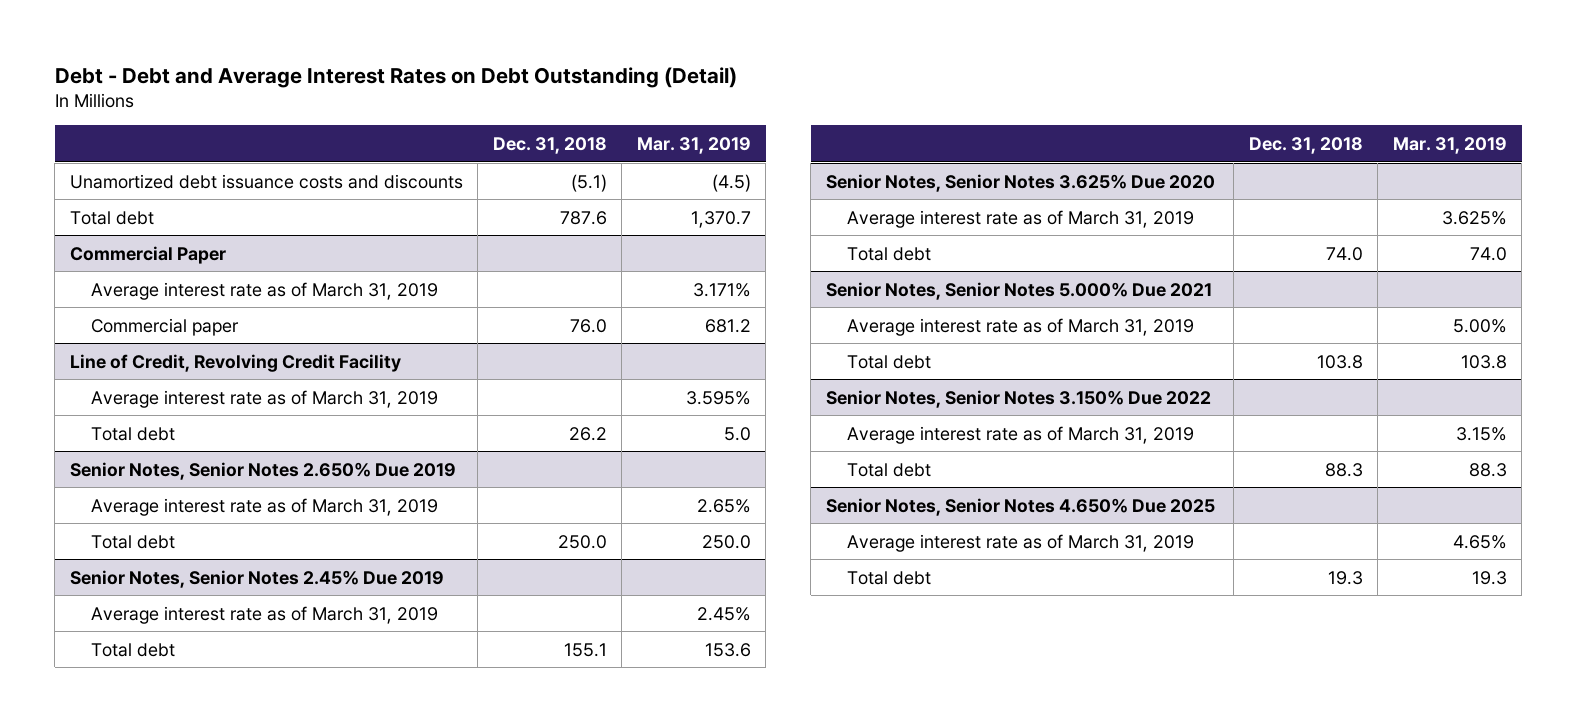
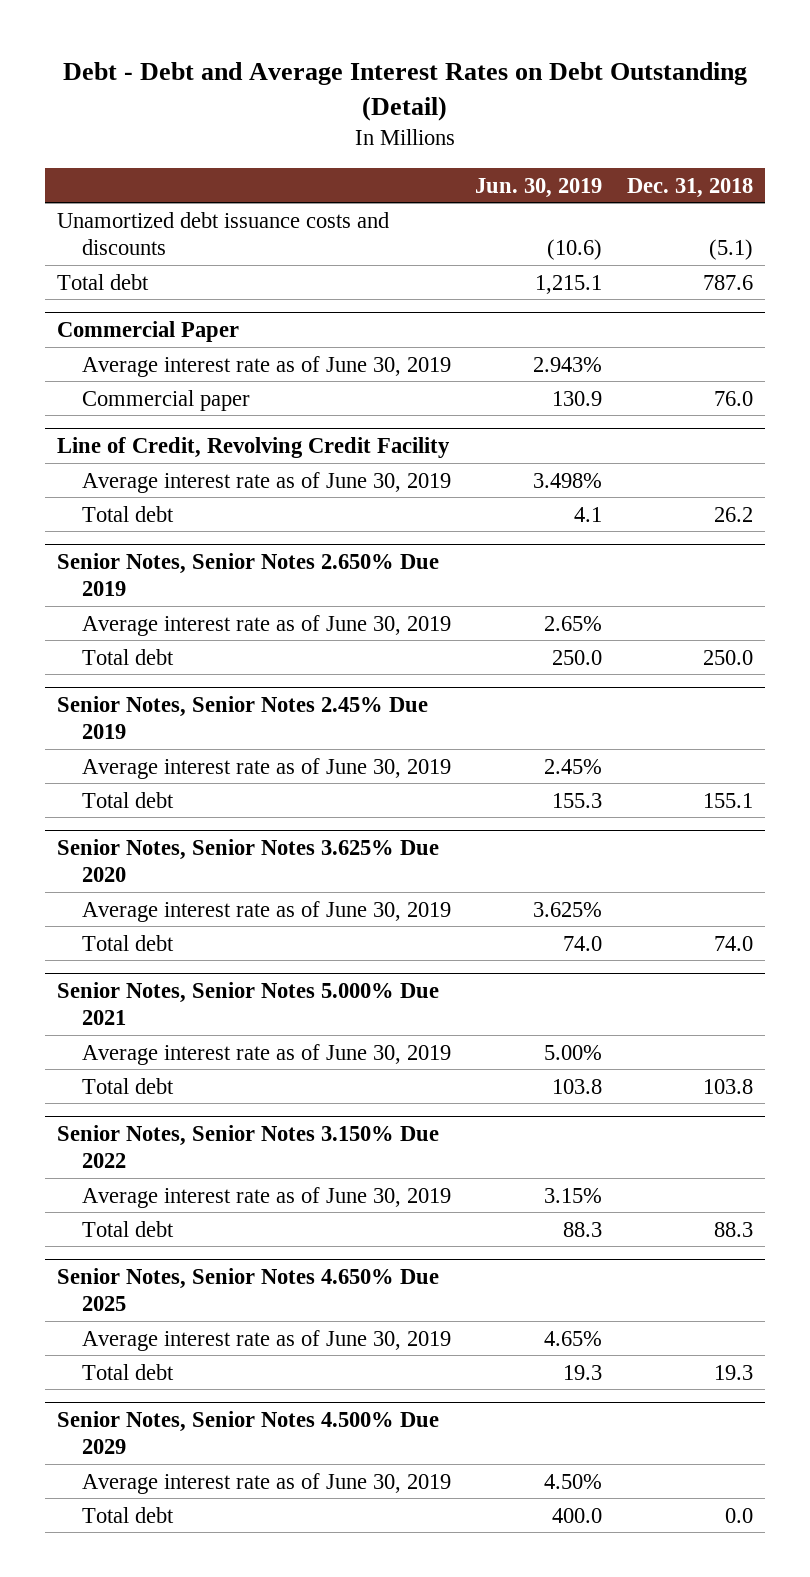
[636,136,751,154] Mar. 31, 2019 -> none
none -> [475,177,603,198] Jun. 30, 2019
[90,281,438,300] Average interest rate as of March 31, 2019 -> [81,355,451,377] Average interest rate as of June 30, 2019
[90,389,438,408] Average interest rate as of March 31, 2019 -> [81,471,451,493] Average interest rate as of June 30, 2019
[90,497,438,516] Average interest rate as of March 31, 2019 -> [81,614,451,636] Average interest rate as of June 30, 2019
[90,605,438,624] Average interest rate as of March 31, 2019 -> [81,757,451,779] Average interest rate as of June 30, 2019
[846,209,1194,228] Average interest rate as of March 31, 2019 -> [81,900,451,922] Average interest rate as of June 30, 2019
[846,317,1194,336] Average interest rate as of March 31, 2019 -> [81,1043,451,1065] Average interest rate as of June 30, 2019
[846,425,1194,444] Average interest rate as of March 31, 2019 -> [81,1186,451,1208] Average interest rate as of June 30, 2019
[846,533,1194,552] Average interest rate as of March 31, 2019 -> [81,1329,451,1351] Average interest rate as of June 30, 2019
none -> [57,1411,440,1455] Senior Notes, Senior Notes 4.500% Due 2029
none -> [81,1472,451,1494] Average interest rate as of June 30, 2019
none -> [81,1506,174,1523] Total debt

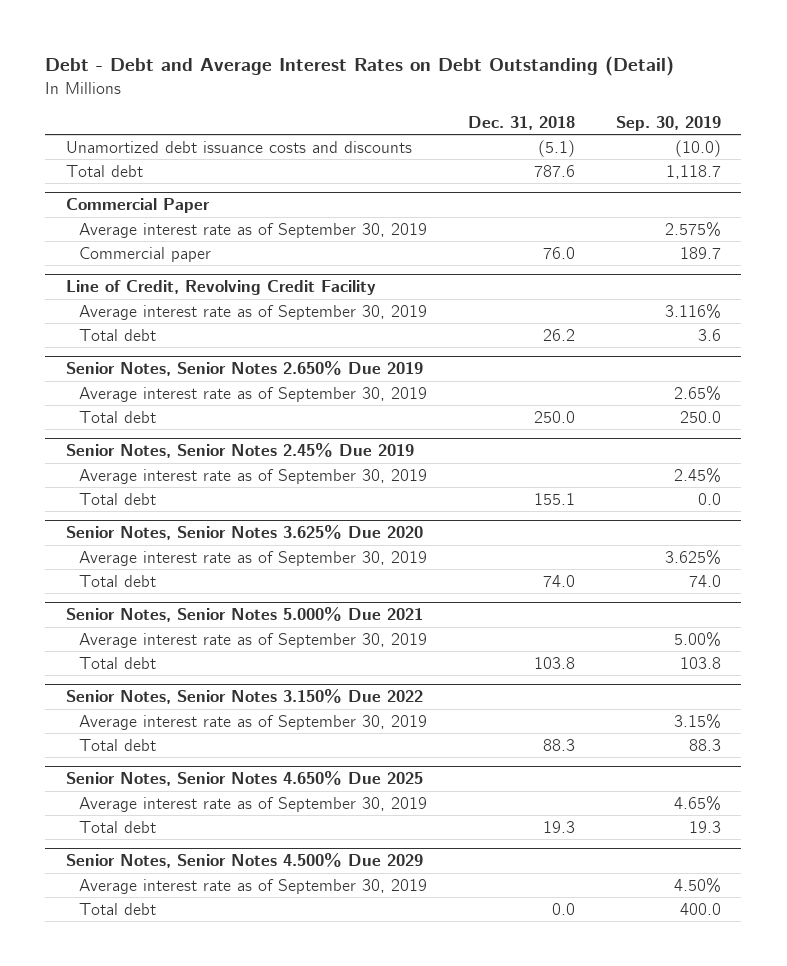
[475,177,603,198] Jun. 30, 2019 -> none
none -> [615,115,721,131] Sep. 30, 2019
[81,355,451,377] Average interest rate as of June 30, 2019 -> [79,222,428,238] Average interest rate as of September 30, 2019
[81,471,451,493] Average interest rate as of June 30, 2019 -> [79,304,428,320] Average interest rate as of September 30, 2019
[81,614,451,636] Average interest rate as of June 30, 2019 -> [79,386,428,402] Average interest rate as of September 30, 2019
[81,757,451,779] Average interest rate as of June 30, 2019 -> [79,468,428,484] Average interest rate as of September 30, 2019
[81,900,451,922] Average interest rate as of June 30, 2019 -> [79,550,428,566] Average interest rate as of September 30, 2019
[81,1043,451,1065] Average interest rate as of June 30, 2019 -> [79,632,428,648] Average interest rate as of September 30, 2019
[81,1186,451,1208] Average interest rate as of June 30, 2019 -> [79,714,428,730] Average interest rate as of September 30, 2019
[81,1329,451,1351] Average interest rate as of June 30, 2019 -> [79,796,428,812] Average interest rate as of September 30, 2019
[81,1472,451,1494] Average interest rate as of June 30, 2019 -> [79,878,428,894] Average interest rate as of September 30, 2019

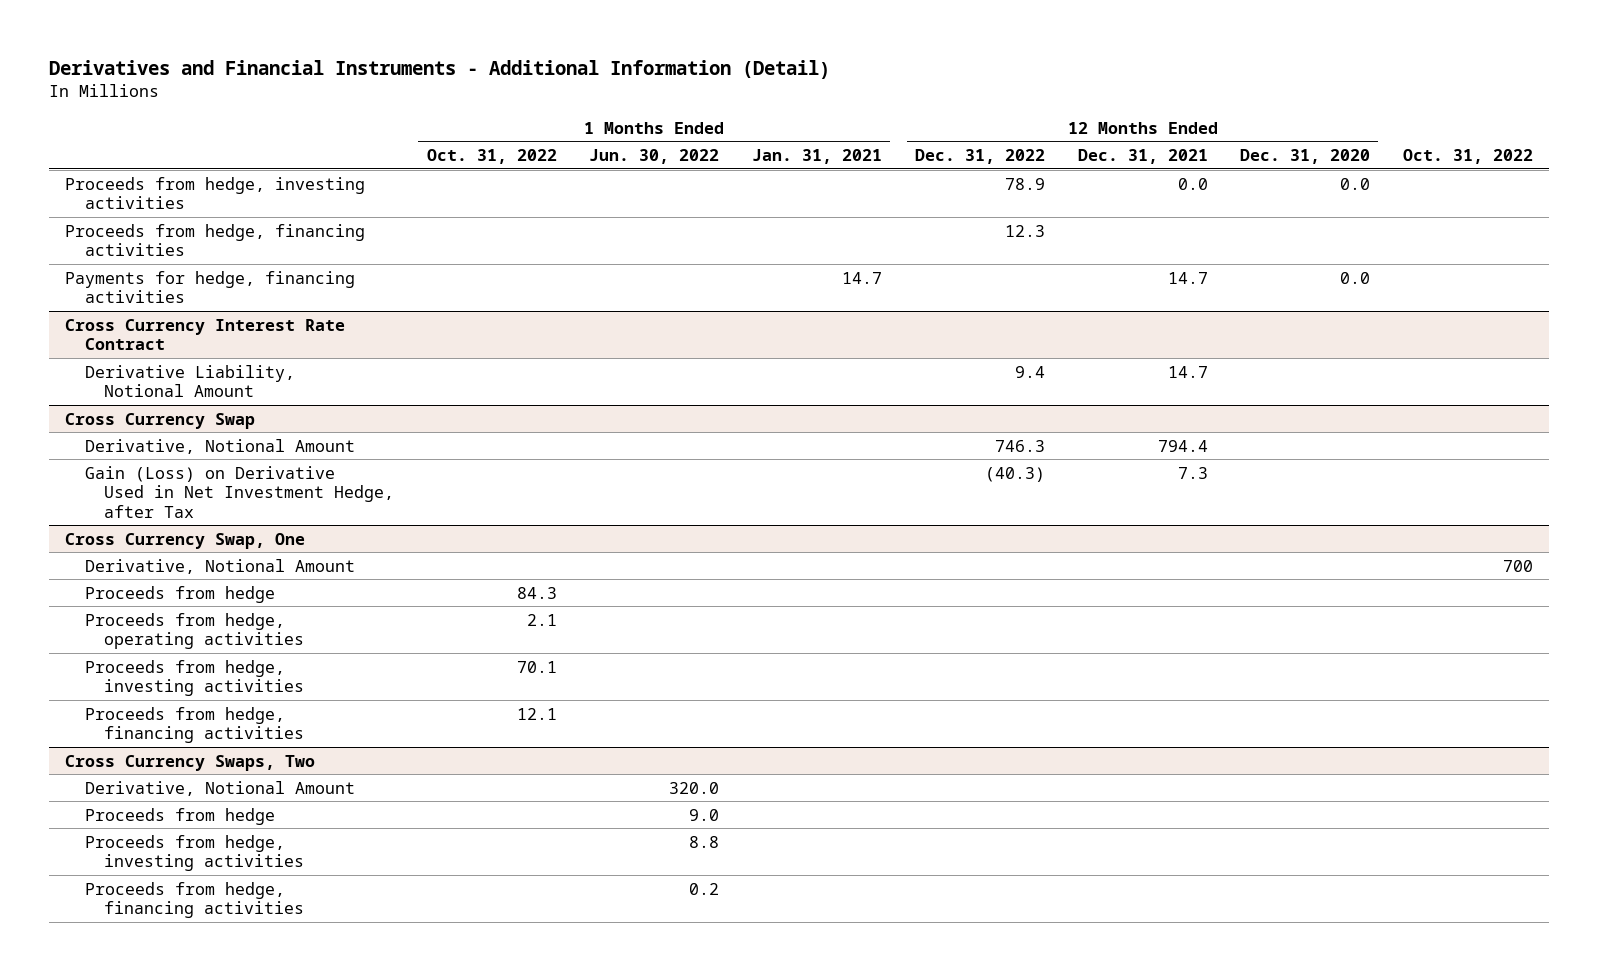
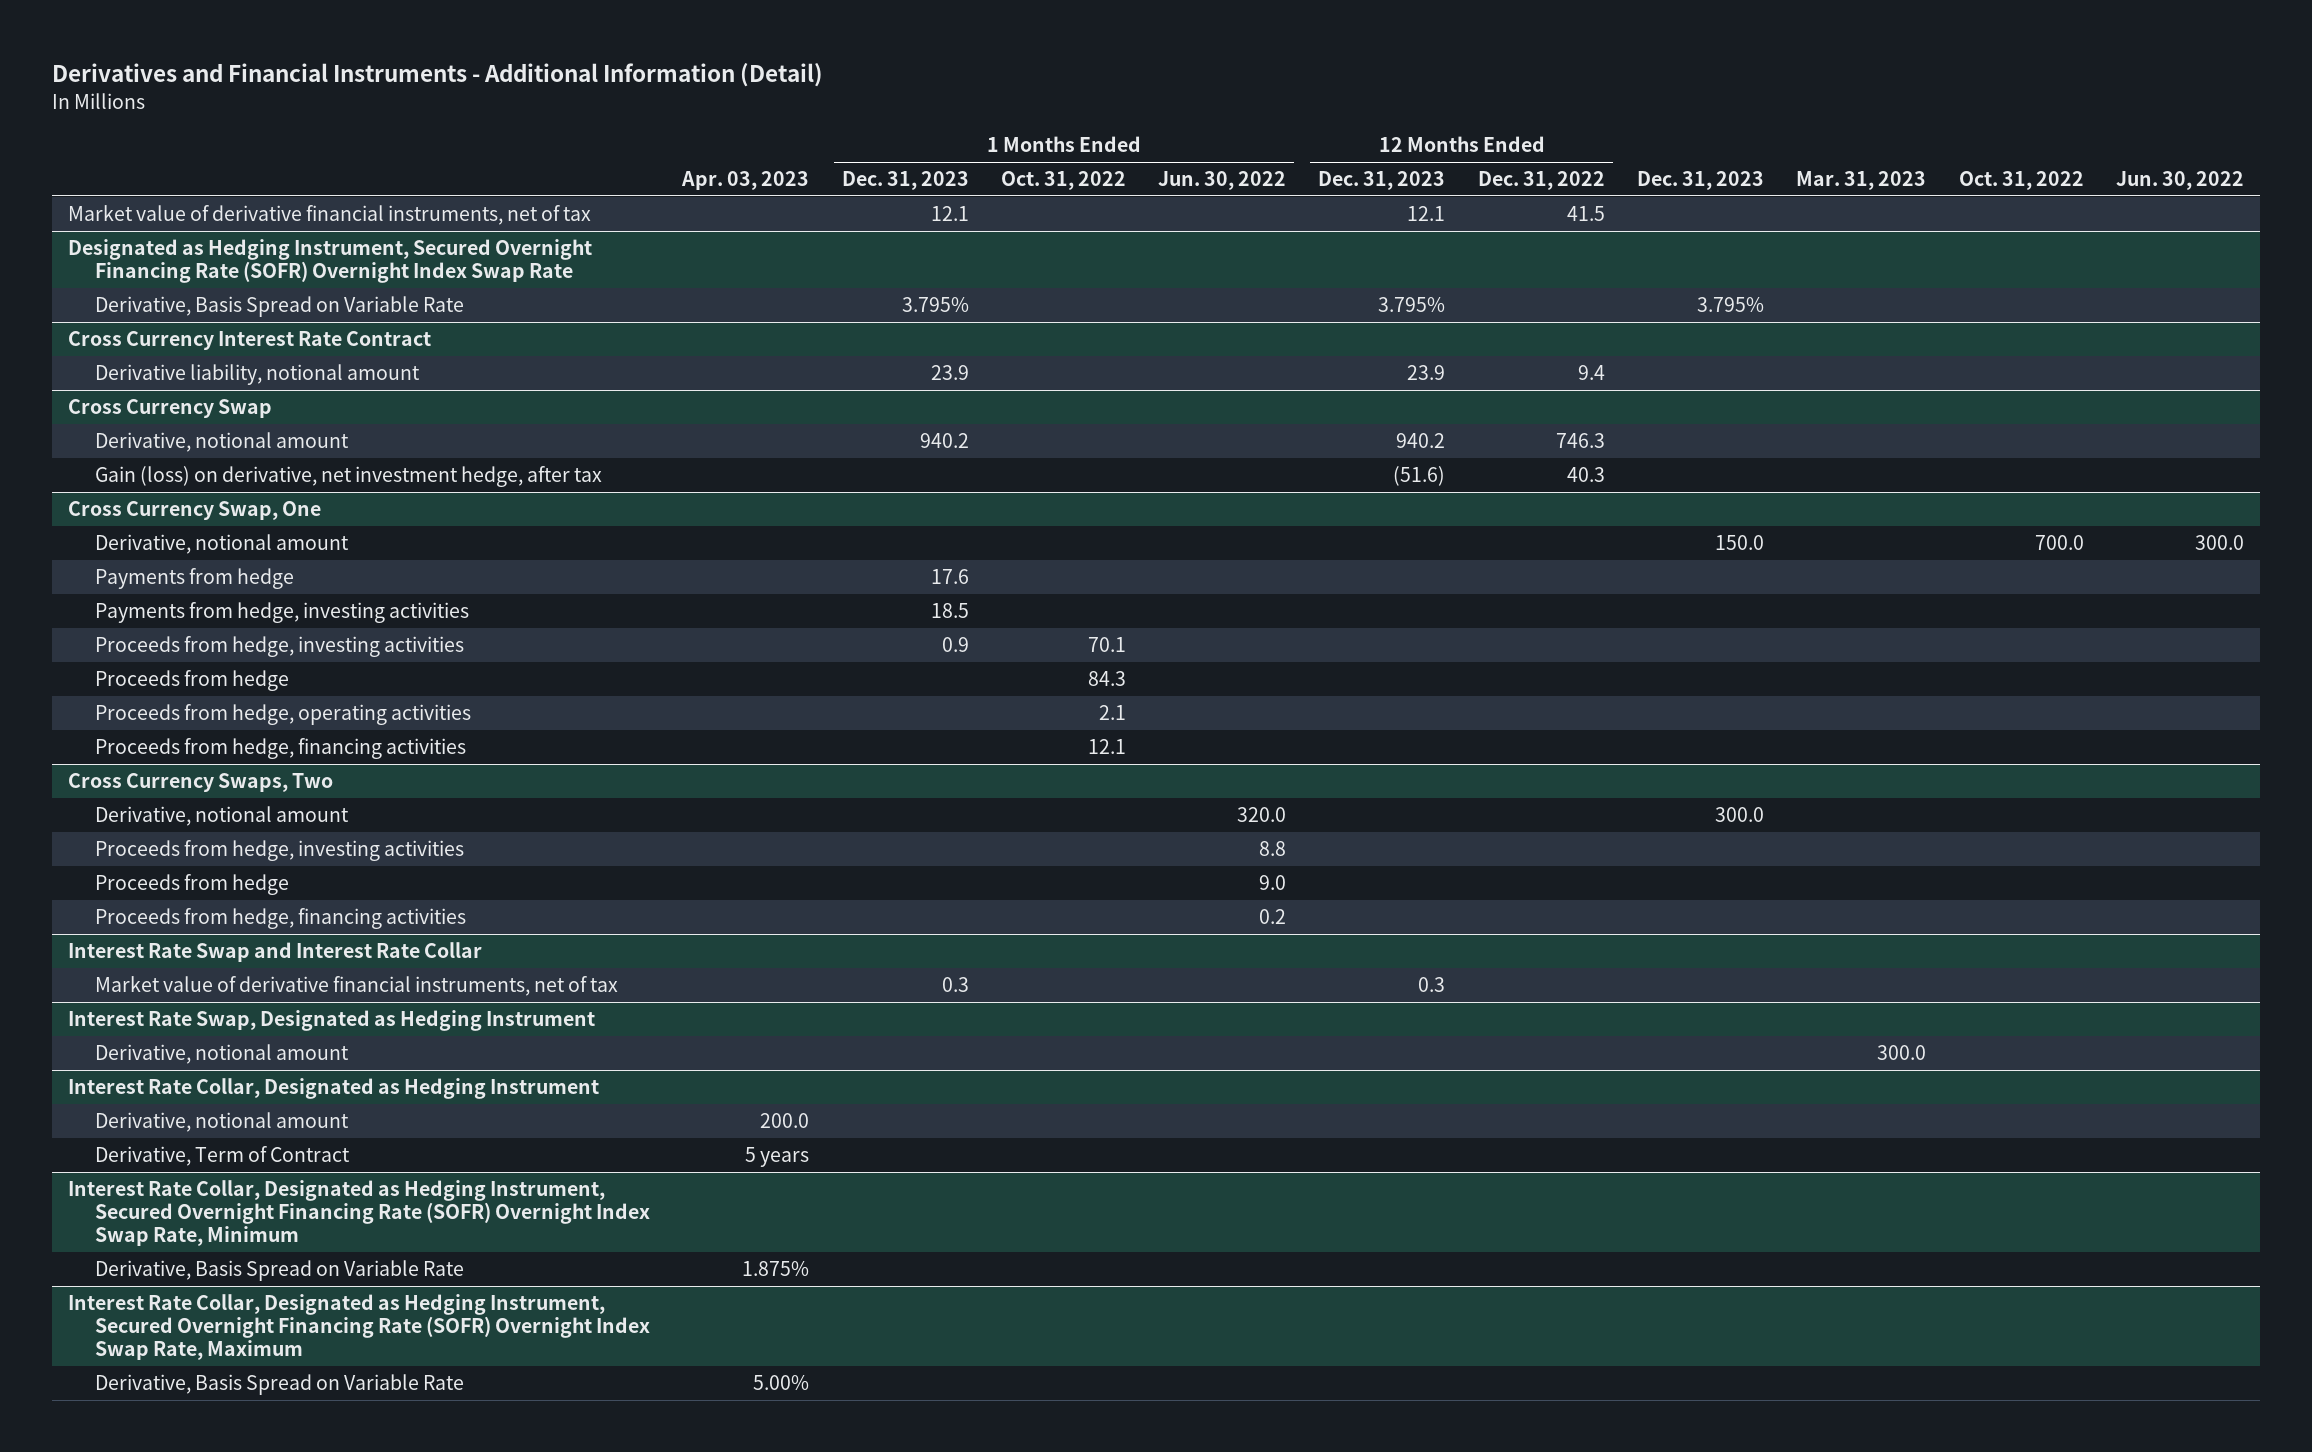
[752,148,883,164] Jan. 31, 2021 -> none
[1077,148,1208,164] Dec. 31, 2021 -> none
[1240,148,1371,164] Dec. 31, 2020 -> none
none -> [681,171,810,191] Apr. 03, 2023
none -> [841,171,969,191] Dec. 31, 2023
none -> [1318,171,1446,191] Dec. 31, 2023
none -> [1637,171,1765,191] Dec. 31, 2023
none -> [1796,171,1927,191] Mar. 31, 2023
none -> [2115,171,2244,191] Jun. 30, 2022
[65,176,366,210] Proceeds from hedge, investing activities -> none
[65,223,366,257] Proceeds from hedge, financing activities -> none
[65,270,356,304] Payments for hedge, financing activities -> none
none -> [68,204,592,225] Market value of derivative financial instruments, net of tax
none -> [68,238,593,283] Designated as Hedging Instrument, Secured Overnight Financing Rate (SOFR) Overnight Index Swap Rate
none -> [95,295,465,317] Derivative, Basis Spread on Variable Rate
[84,364,295,398] Derivative Liability, Notional Amount -> [95,363,421,385] Derivative liability, notional amount
[84,438,355,454] Derivative, Notional Amount -> [95,431,350,452] Derivative, notional amount
[84,465,394,518] Gain (Loss) on Derivative Used in Net Investment Hedge, after Tax -> [95,465,603,487] Gain (loss) on derivative, net investment hedge, after tax
[984,466,1045,482] (40.3) -> [1566,466,1605,482] 40.3
[84,558,355,574] Derivative, Notional Amount -> [95,533,350,554] Derivative, notional amount
[1503,559,1534,572] 700 -> [2034,534,2084,550] 700.0
none -> [95,567,295,589] Payments from hedge
none -> [95,601,470,623] Payments from hedge, investing activities
[84,659,304,697] Proceeds from hedge, investing activities -> [95,635,465,657] Proceeds from hedge, investing activities
[84,780,355,796] Derivative, Notional Amount -> [95,805,350,826] Derivative, notional amount
[84,807,275,825] Proceeds from hedge -> [95,873,290,895] Proceeds from hedge
none -> [68,941,483,962] Interest Rate Swap and Interest Rate Collar
none -> [95,975,619,996] Market value of derivative financial instruments, net of tax
none -> [68,1009,596,1031] Interest Rate Swap, Designated as Hedging Instrument
none -> [95,1043,350,1064] Derivative, notional amount
none -> [68,1077,600,1099] Interest Rate Collar, Designated as Hedging Instrument
none -> [95,1111,350,1132] Derivative, notional amount
none -> [95,1145,351,1166] Derivative, Term of Contract
none -> [68,1179,651,1246] Interest Rate Collar, Designated as Hedging Instrument, Secured Overnight Financing Rate (SOFR) Overnight Index Swap Rate, Minimum
none -> [95,1259,465,1281] Derivative, Basis Spread on Variable Rate
none -> [68,1293,651,1360] Interest Rate Collar, Designated as Hedging Instrument, Secured Overnight Financing Rate (SOFR) Overnight Index Swap Rate, Maximum
none -> [95,1373,465,1395] Derivative, Basis Spread on Variable Rate

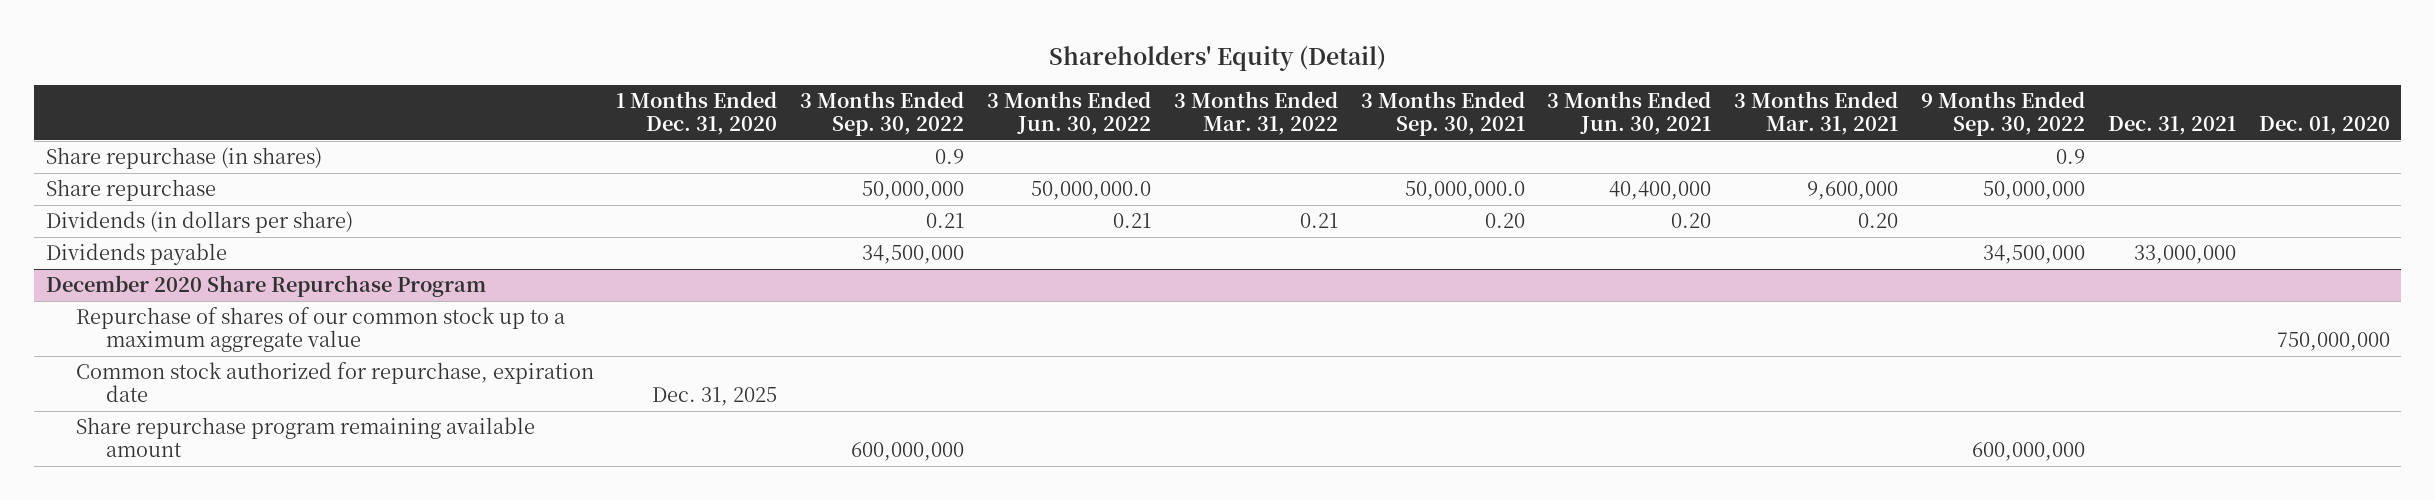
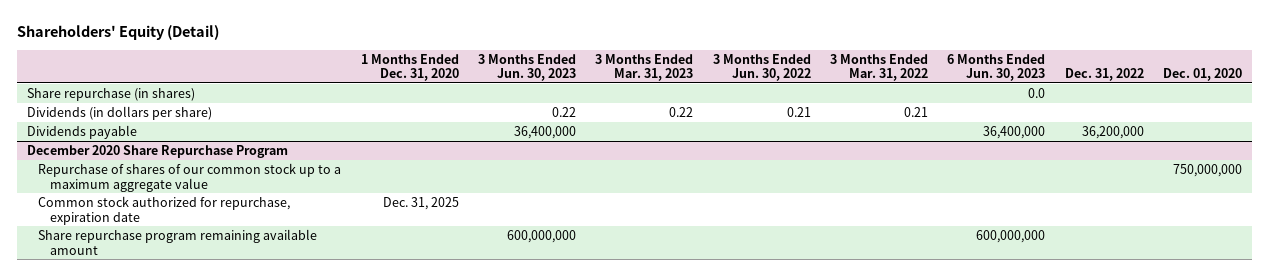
[800,90,965,137] 3 Months Ended Sep. 30, 2022 -> none
[1360,90,1525,137] 3 Months Ended Sep. 30, 2021 -> none
[1547,90,1712,136] 3 Months Ended Jun. 30, 2021 -> none
[1734,90,1899,136] 3 Months Ended Mar. 31, 2021 -> none
[1921,90,2086,137] 9 Months Ended Sep. 30, 2022 -> none
[2107,116,2236,136] Dec. 31, 2021 -> none
none -> [478,53,577,82] 3 Months Ended Jun. 30, 2023
none -> [595,53,694,82] 3 Months Ended Mar. 31, 2023
none -> [947,53,1046,82] 6 Months Ended Jun. 30, 2023
none -> [1064,68,1144,82] Dec. 31, 2022
[45,179,216,202] Share repurchase -> none

